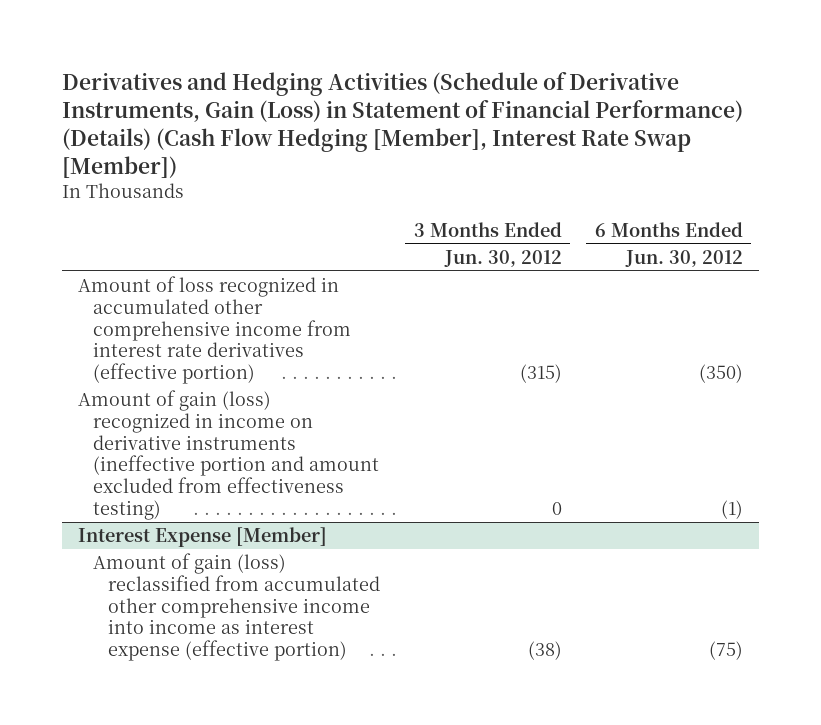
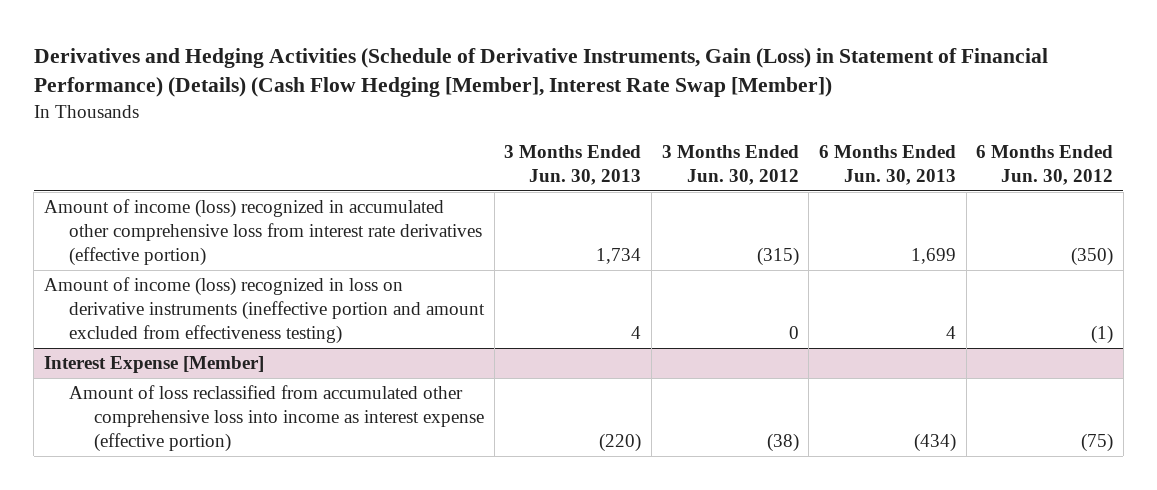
none -> [504,144,642,185] 3 Months Ended Jun. 30, 2013
none -> [818,144,956,185] 6 Months Ended Jun. 30, 2013
[78,276,352,385] Amount of loss recognized in accumulated other comprehensive income from interest rate derivatives (effective portion) -> [44,199,482,267] Amount of income (loss) recognized in accumulated other comprehensive loss from interest rate derivatives (effective portion)
[78,390,380,520] Amount of gain (loss) recognized in income on derivative instruments (ineffective portion and amount excluded from effectiveness testing) -> [44,277,485,345] Amount of income (loss) recognized in loss on derivative instruments (ineffective portion and amount excluded from effectiveness testing)
[93,553,381,662] Amount of gain (loss) reclassified from accumulated other comprehensive income into income as interest expense (effective portion) -> [68,385,484,453] Amount of loss reclassified from accumulated other comprehensive loss into income as interest expense (effective portion)

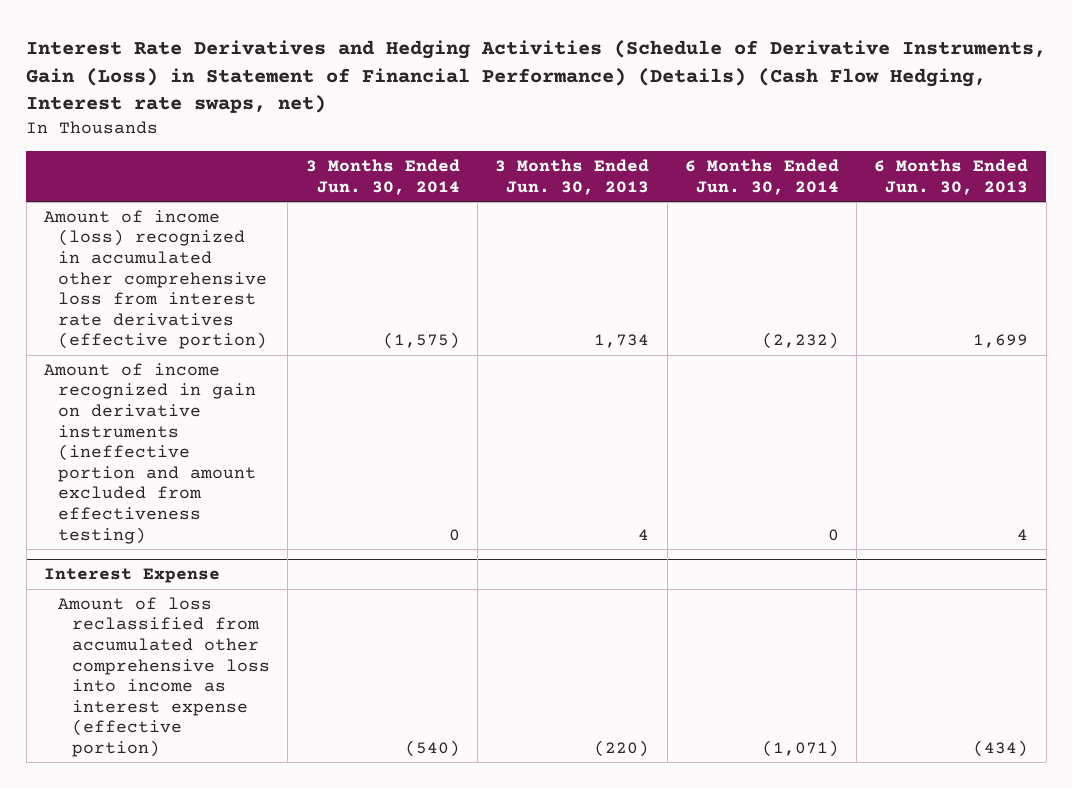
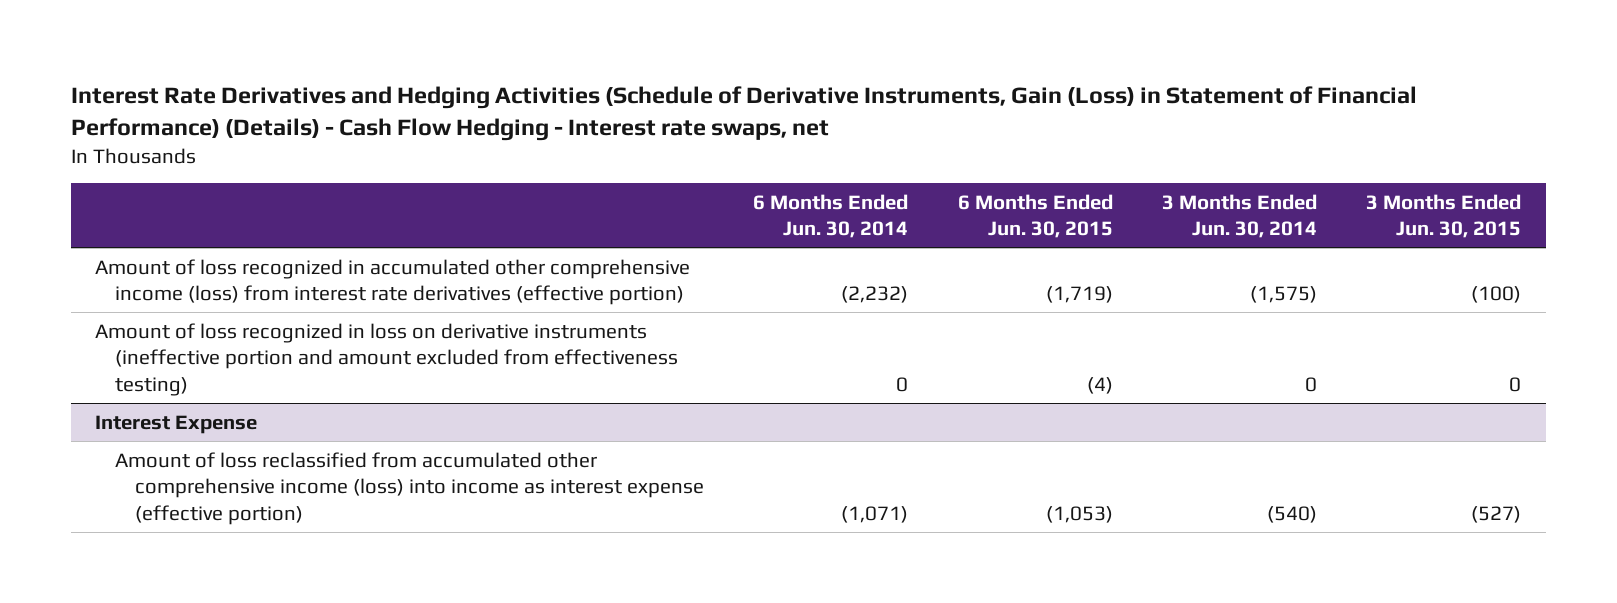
[26,39,1047,114] Interest Rate Derivatives and Hedging Activities (Schedule of Derivative Instruments, Gain (Loss) in Statement of Financial Performance) (Details) (Cash Flow Hedging, Interest rate swaps, net) -> [70,85,1417,141] Interest Rate Derivatives and Hedging Activities (Schedule of Derivative Instruments, Gain (Loss) in Statement of Financial Performance) (Details) - Cash Flow Hedging - Interest rate swaps, net
[495,159,650,195] 3 Months Ended Jun. 30, 2013 -> none
[874,159,1029,195] 6 Months Ended Jun. 30, 2013 -> none
none -> [957,193,1113,239] 6 Months Ended Jun. 30, 2015
none -> [1366,193,1522,239] 3 Months Ended Jun. 30, 2015
[43,209,267,350] Amount of income (loss) recognized in accumulated other comprehensive loss from interest rate derivatives (effective portion) -> [95,258,691,306] Amount of loss recognized in accumulated other comprehensive income (loss) from interest rate derivatives (effective portion)
[43,362,256,544] Amount of income recognized in gain on derivative instruments (ineffective portion and amount excluded from effectiveness testing) -> [95,322,679,396] Amount of loss recognized in loss on derivative instruments (ineffective portion and amount excluded from effectiveness testing)
[57,596,270,757] Amount of loss reclassified from accumulated other comprehensive loss into income as interest expense (effective portion) -> [115,451,705,525] Amount of loss reclassified from accumulated other comprehensive income (loss) into income as interest expense (effective portion)

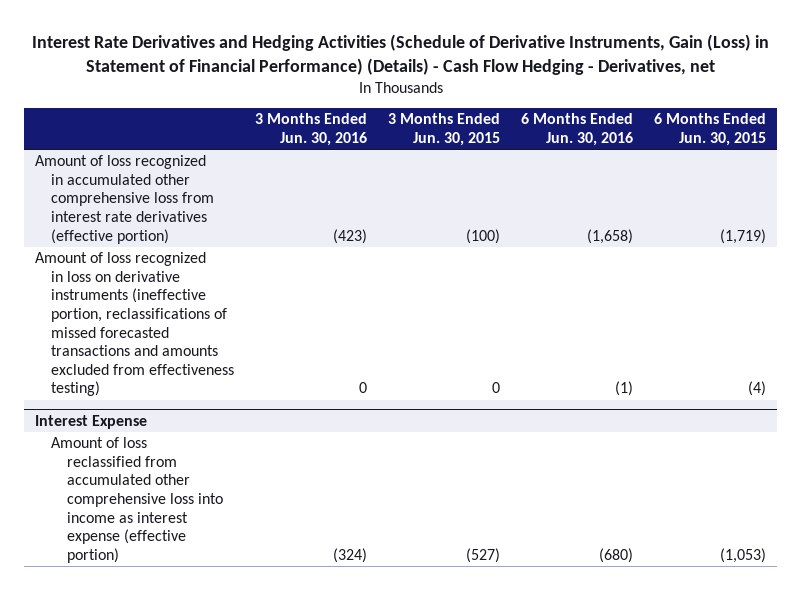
[70,85,1417,141] Interest Rate Derivatives and Hedging Activities (Schedule of Derivative Instruments, Gain (Loss) in Statement of Financial Performance) (Details) - Cash Flow Hedging - Interest rate swaps, net -> [31,34,769,75] Interest Rate Derivatives and Hedging Activities (Schedule of Derivative Instruments, Gain (Loss) in Statement of Financial Performance) (Details) - Cash Flow Hedging - Derivatives, net
[753,193,909,239] 6 Months Ended Jun. 30, 2014 -> none
[1162,193,1318,239] 3 Months Ended Jun. 30, 2014 -> none
none -> [254,113,367,146] 3 Months Ended Jun. 30, 2016
none -> [521,113,634,146] 6 Months Ended Jun. 30, 2016
[95,258,691,306] Amount of loss recognized in accumulated other comprehensive income (loss) from interest rate derivatives (effective portion) -> [34,155,214,244] Amount of loss recognized in accumulated other comprehensive loss from interest rate derivatives (effective portion)
[95,322,679,396] Amount of loss recognized in loss on derivative instruments (ineffective portion and amount excluded from effectiveness testing) -> [34,252,234,397] Amount of loss recognized in loss on derivative instruments (ineffective portion, reclassifications of missed forecasted transactions and amounts excluded from effectiveness testing)
[115,451,705,525] Amount of loss reclassified from accumulated other comprehensive income (loss) into income as interest expense (effective portion) -> [50,437,223,563] Amount of loss reclassified from accumulated other comprehensive loss into income as interest expense (effective portion)

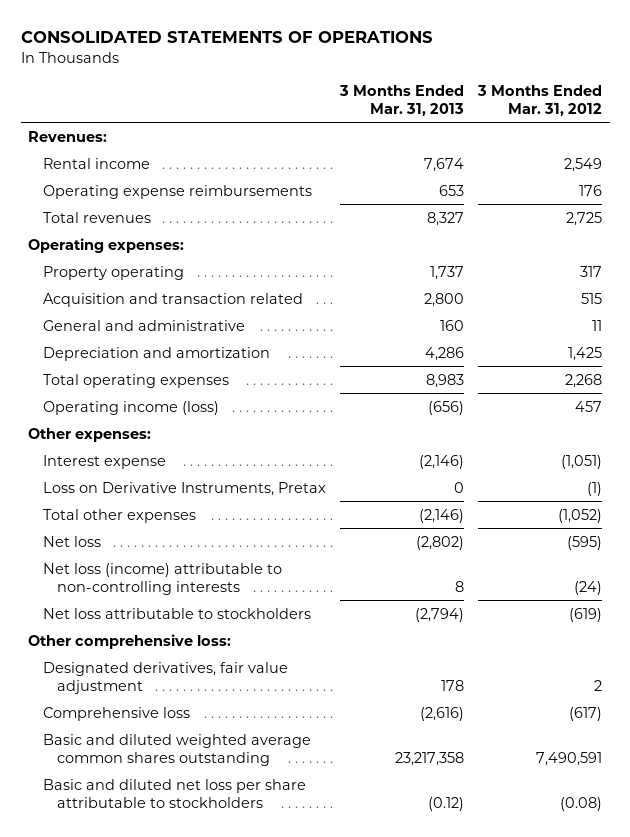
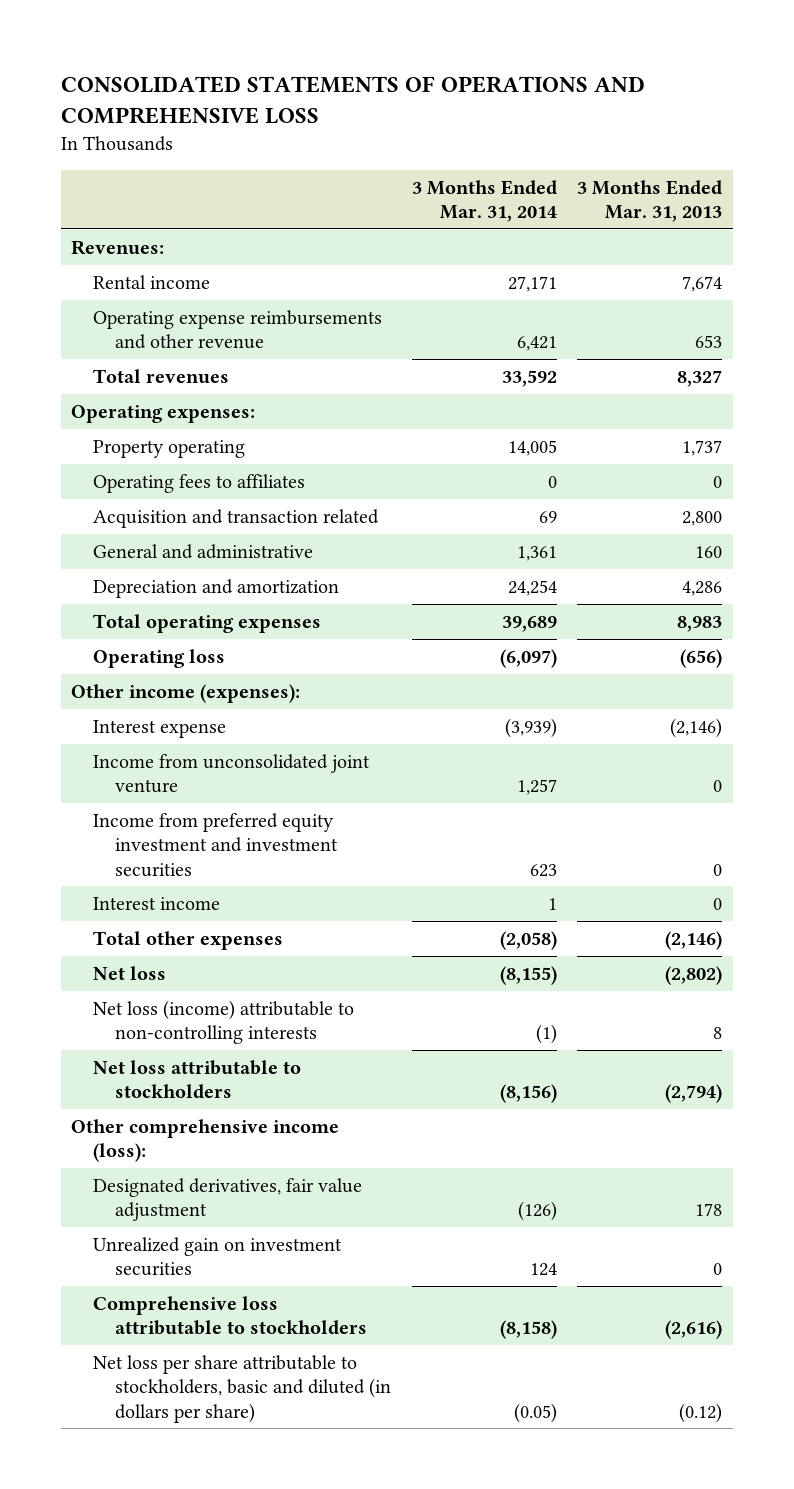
[20,31,433,44] CONSOLIDATED STATEMENTS OF OPERATIONS -> [61,76,646,125] CONSOLIDATED STATEMENTS OF OPERATIONS AND COMPREHENSIVE LOSS
[477,84,603,116] 3 Months Ended Mar. 31, 2012 -> none
none -> [411,179,557,223] 3 Months Ended Mar. 31, 2014
[42,184,312,199] Operating expense reimbursements -> [93,309,383,350] Operating expense reimbursements and other revenue
none -> [93,473,306,493] Operating fees to affiliates
[42,400,219,415] Operating income (loss) -> [93,648,226,668] Operating loss
[28,427,152,442] Other expenses: -> [71,683,301,703] Other income (expenses):
[42,481,326,496] Loss on Derivative Instruments, Pretax -> none
none -> [93,753,371,794] Income from unconsolidated joint venture
none -> [93,812,339,877] Income from preferred equity investment and investment securities
none -> [93,896,221,910] Interest income
[28,633,232,649] Other comprehensive loss: -> [71,1118,340,1163] Other comprehensive income (loss):
[42,733,311,766] Basic and diluted weighted average common shares outstanding -> none
none -> [93,1236,343,1277] Unrealized gain on investment securities
[42,706,190,721] Comprehensive loss -> [93,1295,368,1336] Comprehensive loss attributable to stockholders
[42,778,306,808] Basic and diluted net loss per share attributable to stockholders -> [93,1354,392,1423] Net loss per share attributable to stockholders, basic and diluted (in dollars per share)

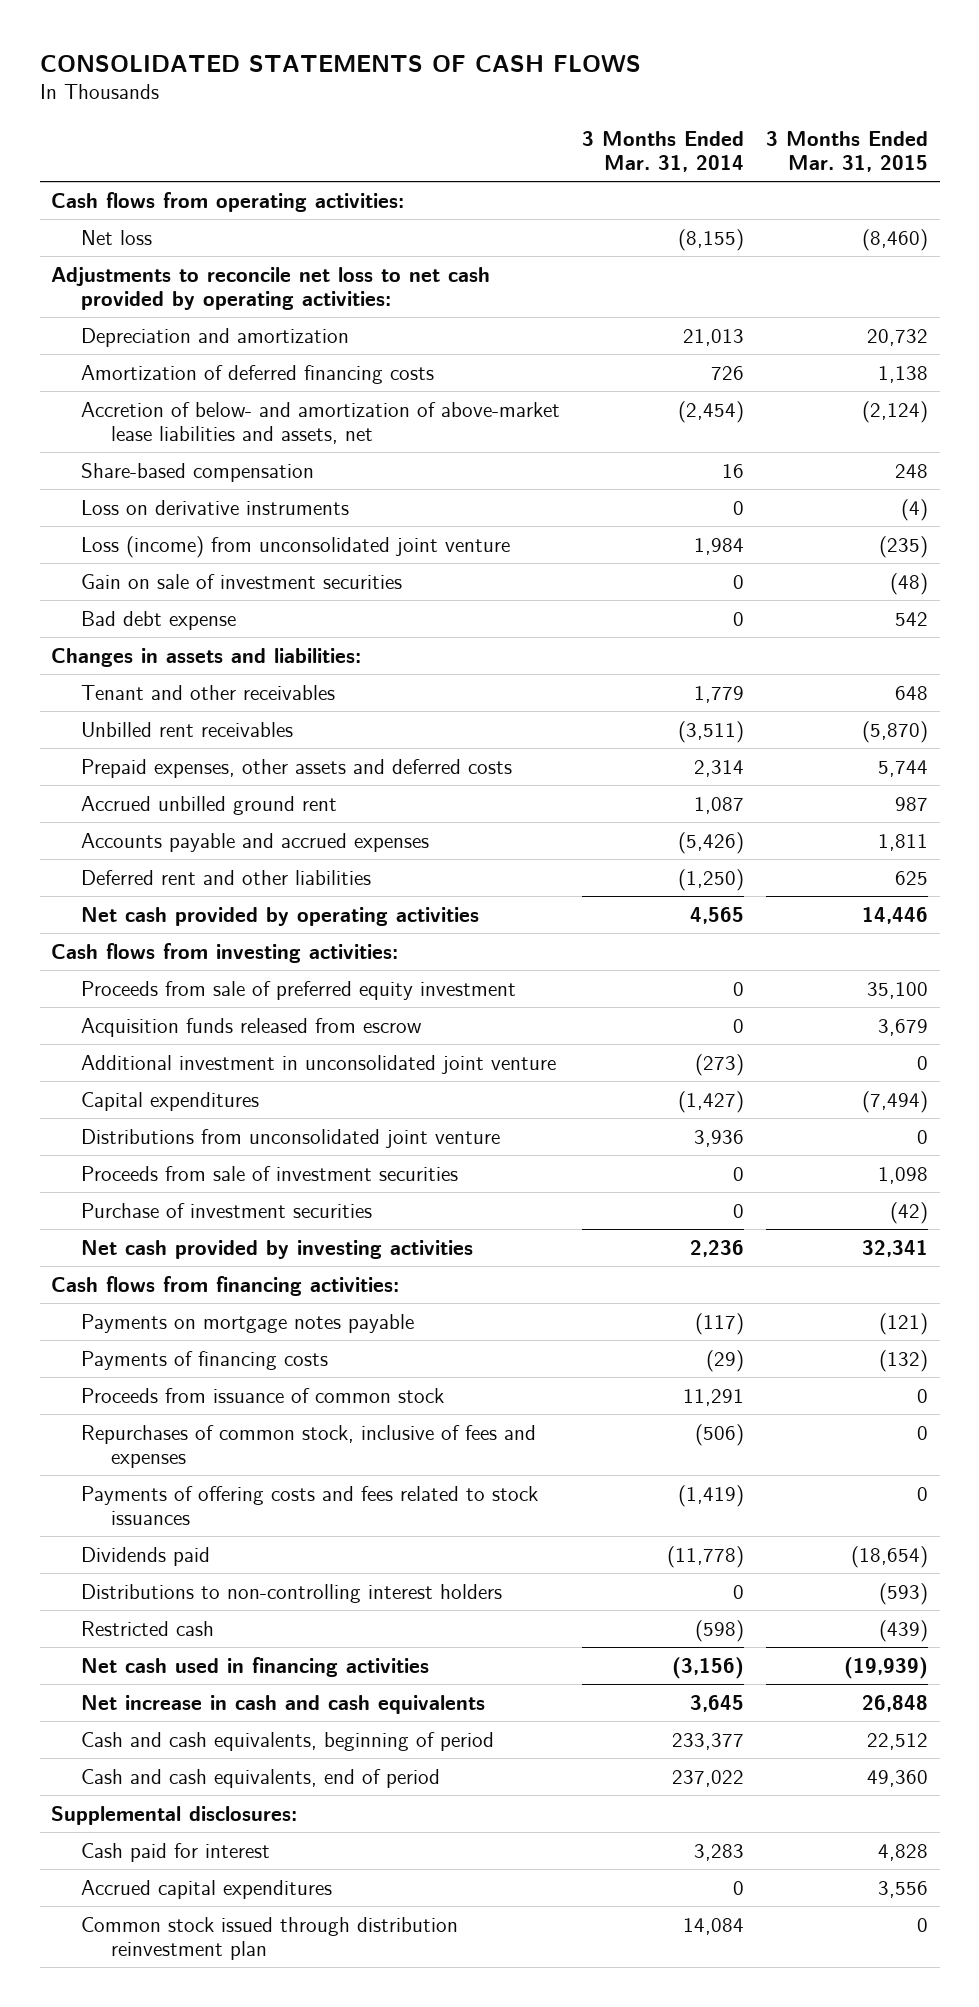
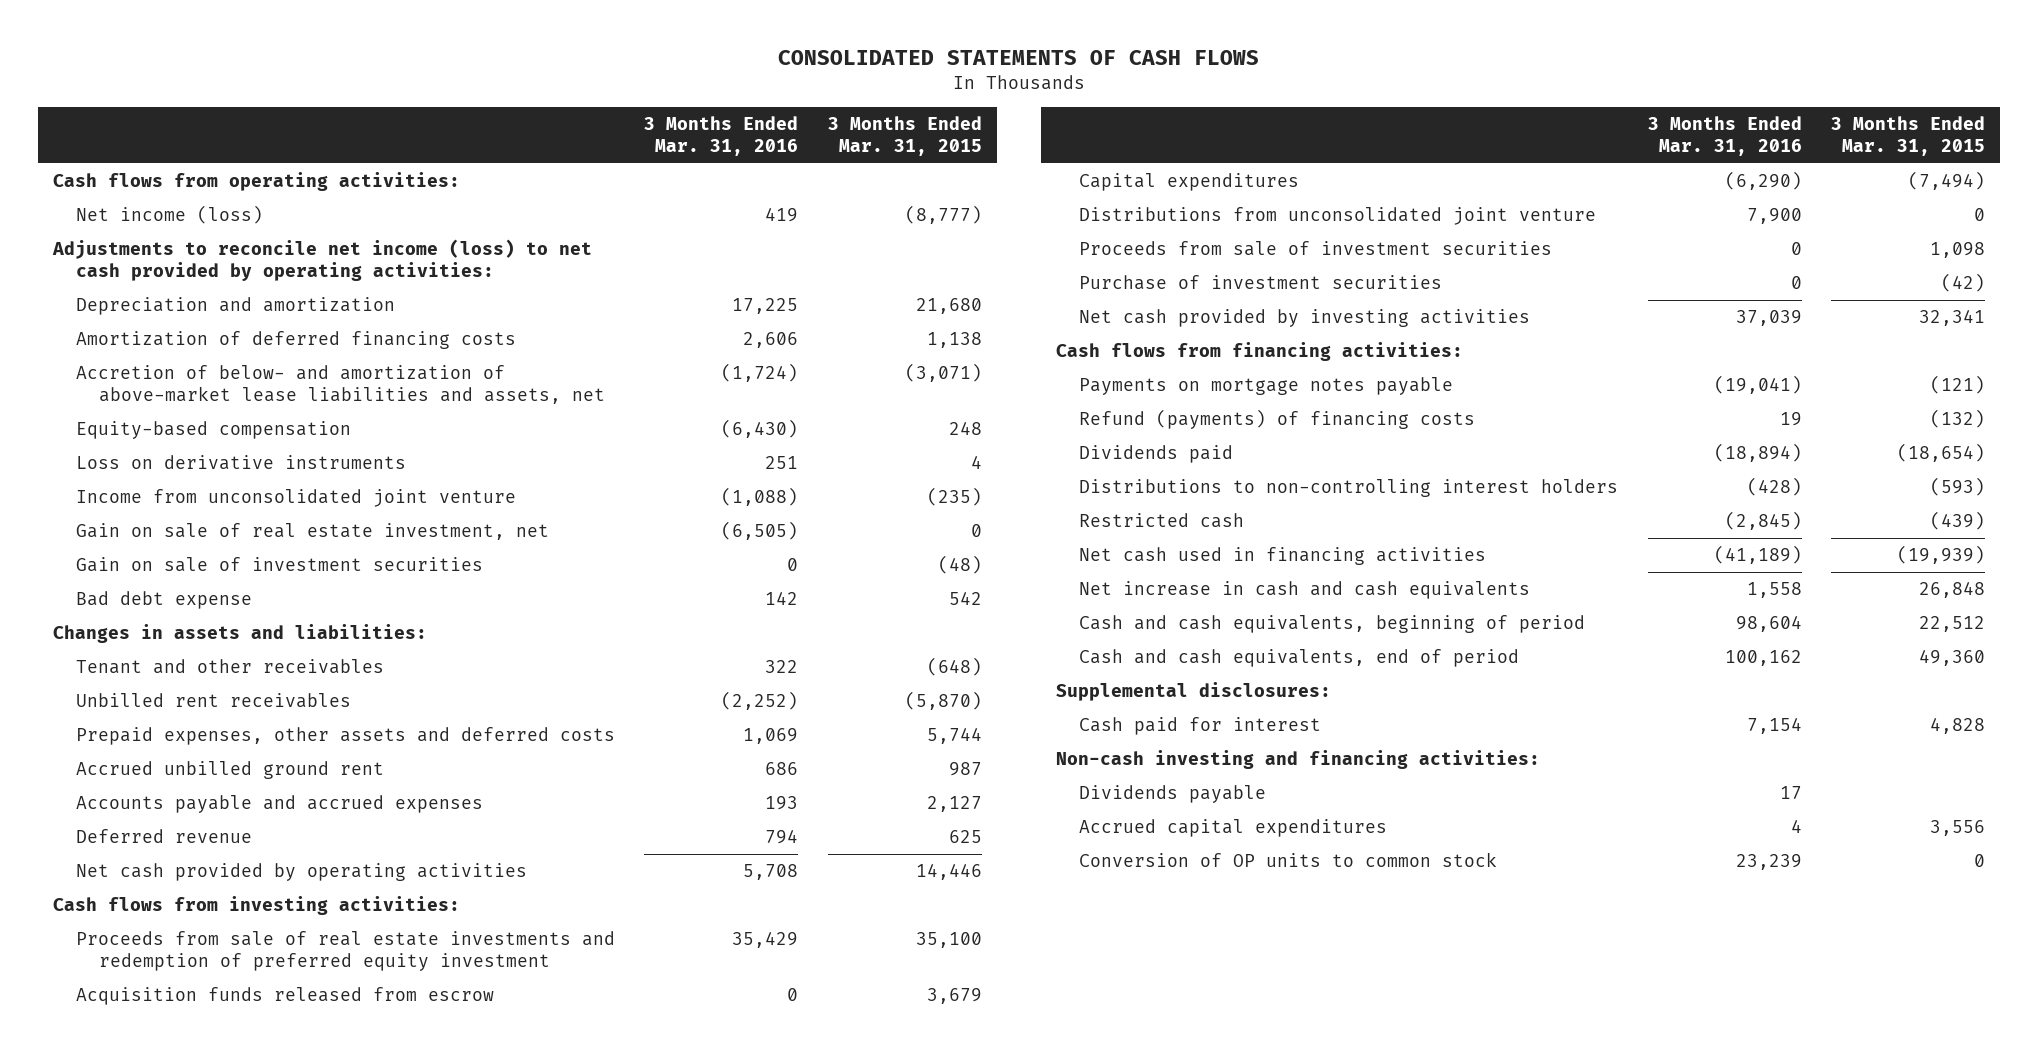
[582,130,745,173] 3 Months Ended Mar. 31, 2014 -> none
none -> [644,115,799,156] 3 Months Ended Mar. 31, 2016
[80,229,152,245] Net loss -> [75,205,263,225] Net income (loss)
[862,228,929,251] (8,460) -> [904,205,982,225] (8,777)
[50,266,490,311] Adjustments to reconcile net loss to net cash provided by operating activities: -> [51,239,592,282] Adjustments to reconcile net income (loss) to net cash provided by operating activities:
[867,328,929,346] 20,732 -> [915,298,982,315] 21,680
[862,400,929,423] (2,124) -> [904,363,982,383] (3,071)
[80,462,314,482] Share-based compensation -> [75,421,351,440] Equity-based compensation
[901,498,929,521] (4) -> [970,455,982,470] 4
[80,535,510,558] Loss (income) from unconsolidated joint venture -> [75,489,516,508] Income from unconsolidated joint venture
none -> [75,523,549,541] Gain on sale of real estate investment, net
[895,685,929,700] 648 -> [926,657,982,677] (648)
[878,833,929,851] 1,811 -> [926,796,982,813] 2,127
[80,869,371,885] Deferred rent and other liabilities -> [75,829,252,844] Deferred revenue
[80,980,516,1000] Proceeds from sale of preferred equity investment -> [75,931,615,972] Proceeds from sale of real estate investments and redemption of preferred equity investment
[80,1054,556,1074] Additional investment in unconsolidated joint venture -> none
[80,1387,444,1403] Proceeds from issuance of common stock -> none
[80,1424,536,1469] Repurchases of common stock, inclusive of fees and expenses -> none
[80,1485,538,1526] Payments of offering costs and fees related to stock issuances -> none
[80,1350,328,1370] Payments of financing costs -> [1079,409,1476,430] Refund (payments) of financing costs
none -> [1055,750,1540,770] Non-cash investing and financing activities:
none -> [1079,785,1267,804] Dividends payable
[80,1916,458,1961] Common stock issued through distribution reinvestment plan -> none
none -> [1079,852,1498,868] Conversion of OP units to common stock

